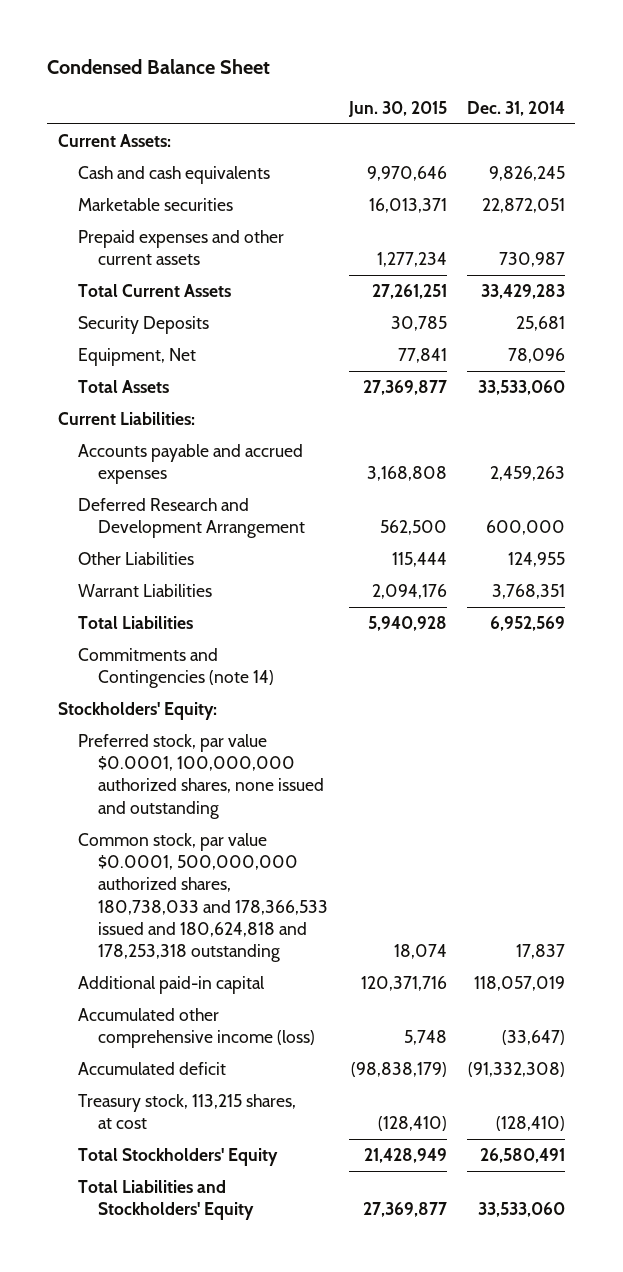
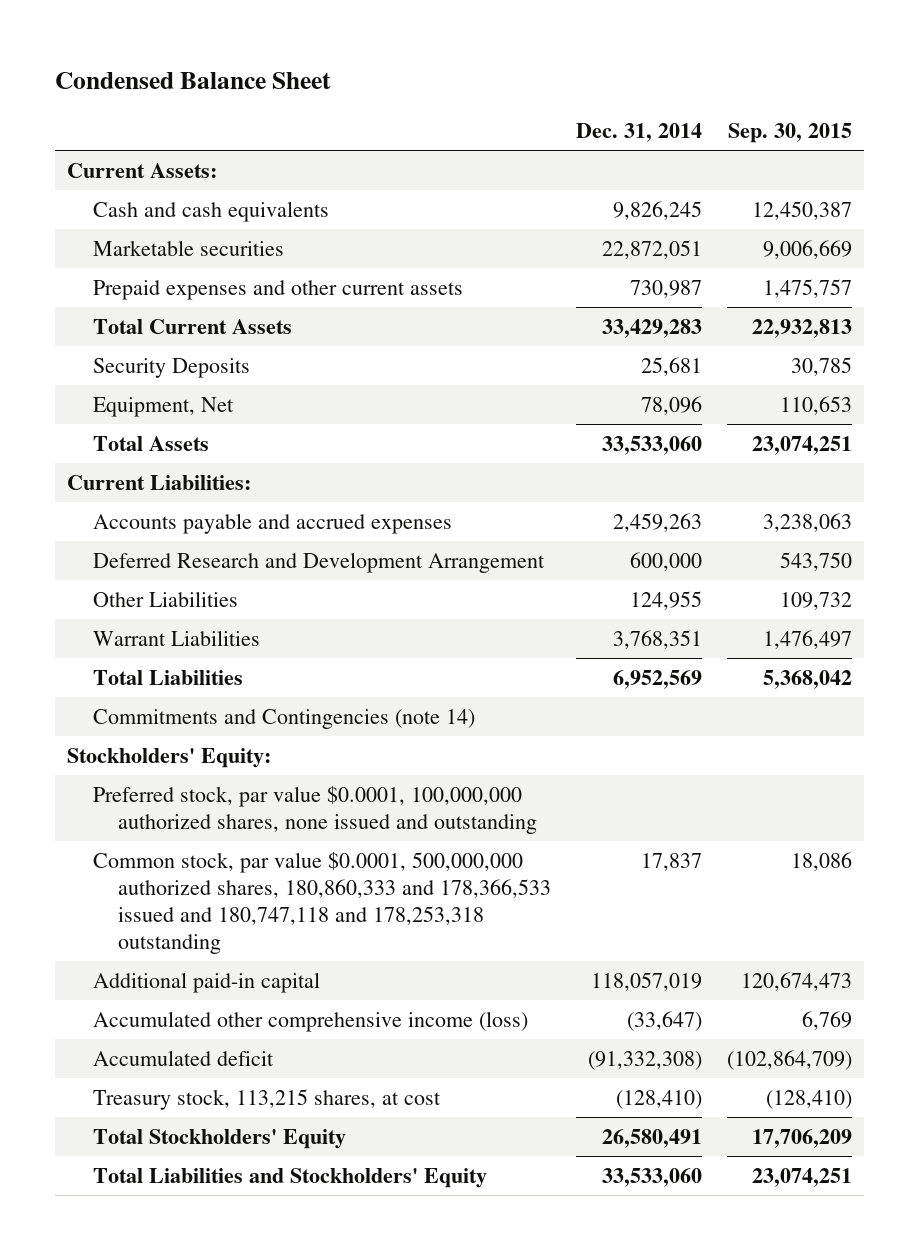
[347,100,447,117] Jun. 30, 2015 -> none
none -> [727,122,852,143] Sep. 30, 2015
[77,833,329,963] Common stock, par value $0.0001, 500,000,000 authorized shares, 180,738,033 and 178,366,533 issued and 180,624,818 and 178,253,318 outstanding -> [92,851,552,955] Common stock, par value $0.0001, 500,000,000 authorized shares, 180,860,333 and 178,366,533 issued and 180,747,118 and 178,253,318 outstanding

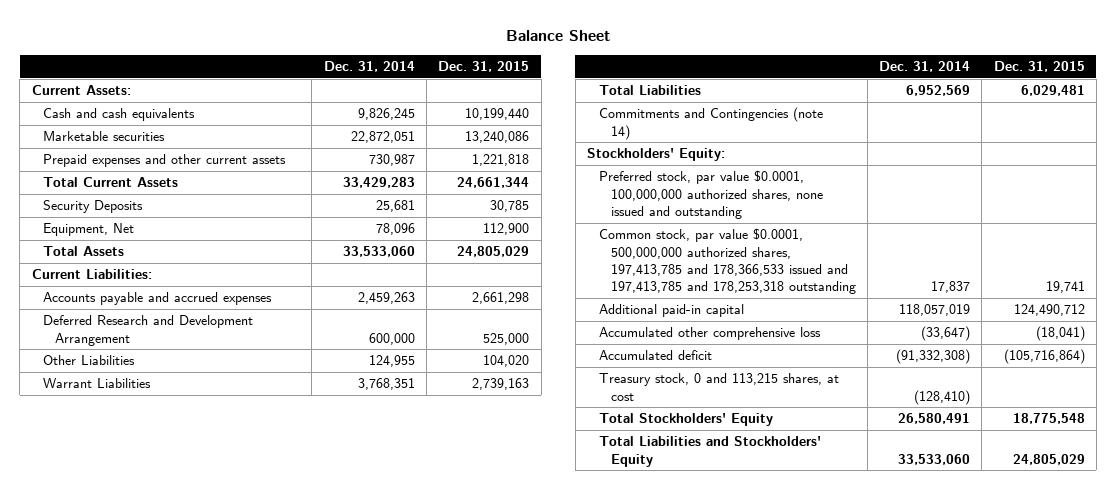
[54,72,331,90] Condensed Balance Sheet -> [506,30,611,42] Balance Sheet
[727,122,852,143] Sep. 30, 2015 -> none
none -> [438,61,530,73] Dec. 31, 2015
[92,851,552,955] Common stock, par value $0.0001, 500,000,000 authorized shares, 180,860,333 and 178,366,533 issued and 180,747,118 and 178,253,318 outstanding -> [598,228,856,295] Common stock, par value $0.0001, 500,000,000 authorized shares, 197,413,785 and 178,366,533 issued and 197,413,785 and 178,253,318 outstanding
[92,1010,528,1032] Accumulated other comprehensive income (loss) -> [598,327,821,341] Accumulated other comprehensive loss
[92,1088,441,1110] Treasury stock, 113,215 shares, at cost -> [598,373,839,401] Treasury stock, 0 and 113,215 shares, at cost

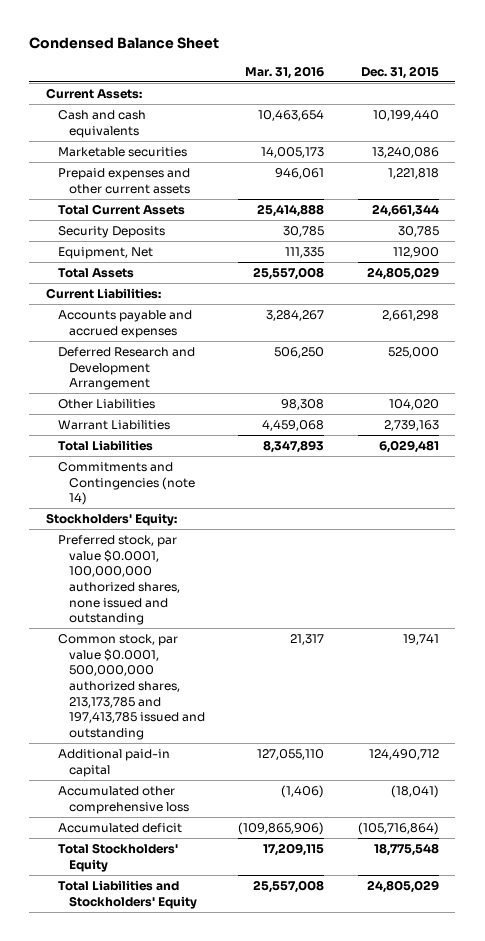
[506,30,611,42] Balance Sheet -> [29,37,220,50] Condensed Balance Sheet
[323,61,415,73] Dec. 31, 2014 -> none
none -> [245,65,325,79] Mar. 31, 2016
[598,228,856,295] Common stock, par value $0.0001, 500,000,000 authorized shares, 197,413,785 and 178,366,533 issued and 197,413,785 and 178,253,318 outstanding -> [57,633,206,741] Common stock, par value $0.0001, 500,000,000 authorized shares, 213,173,785 and 197,413,785 issued and outstanding
[598,373,839,401] Treasury stock, 0 and 113,215 shares, at cost -> none

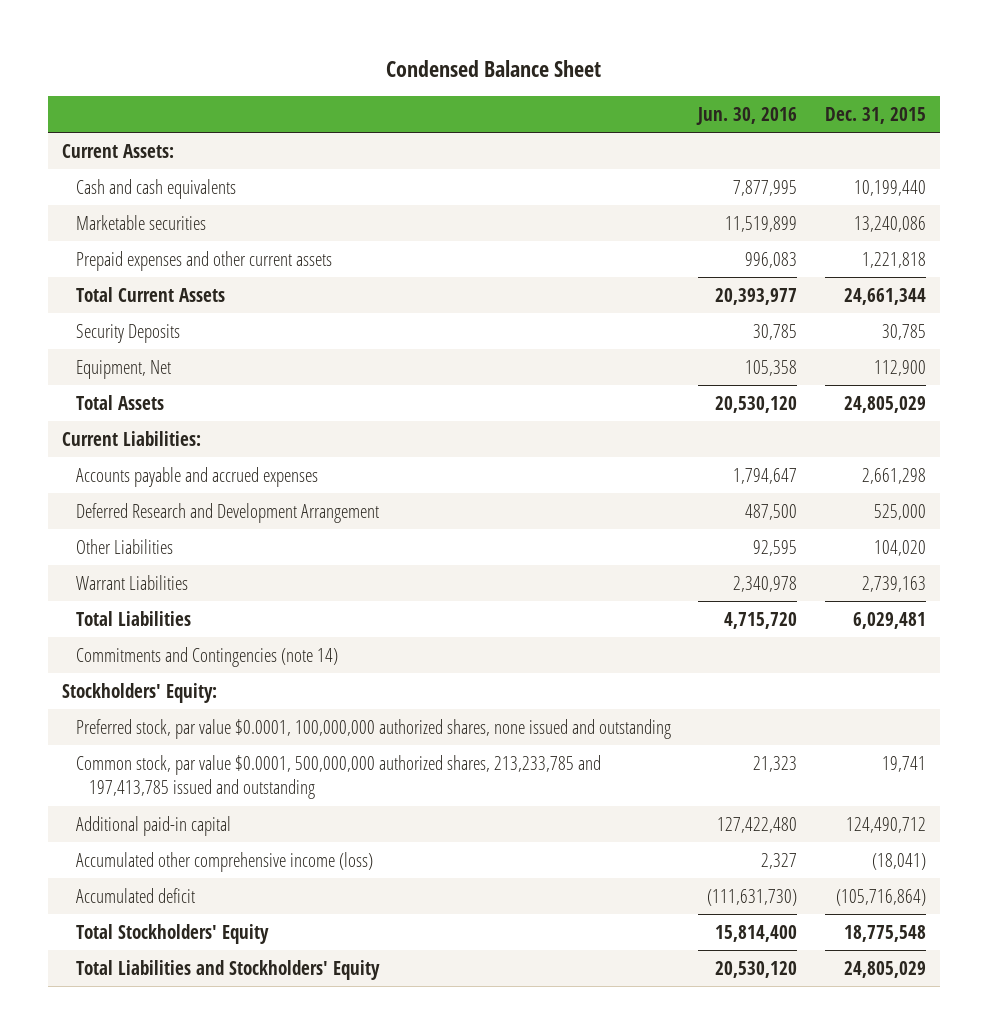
[245,65,325,79] Mar. 31, 2016 -> none
none -> [696,106,798,125] Jun. 30, 2016
[57,633,206,741] Common stock, par value $0.0001, 500,000,000 authorized shares, 213,173,785 and 197,413,785 issued and outstanding -> [75,754,601,800] Common stock, par value $0.0001, 500,000,000 authorized shares, 213,233,785 and 197,413,785 issued and outstanding
[57,785,190,814] Accumulated other comprehensive loss -> [75,851,373,872] Accumulated other comprehensive income (loss)

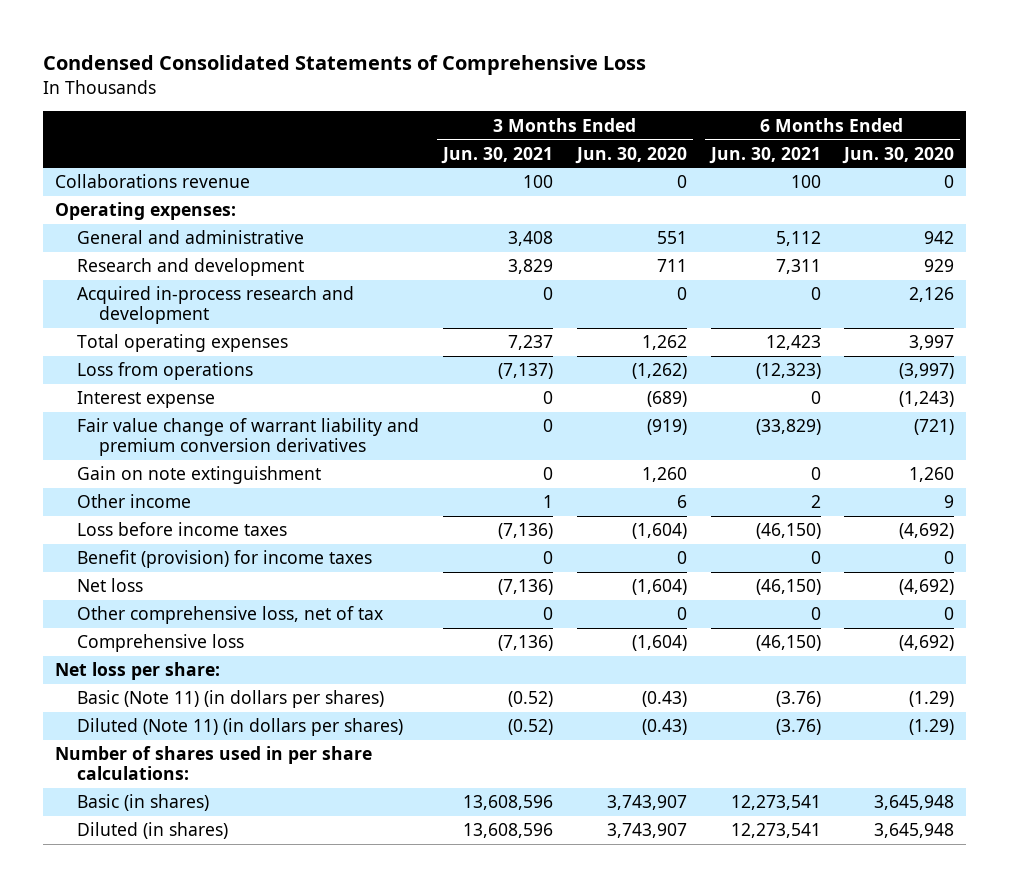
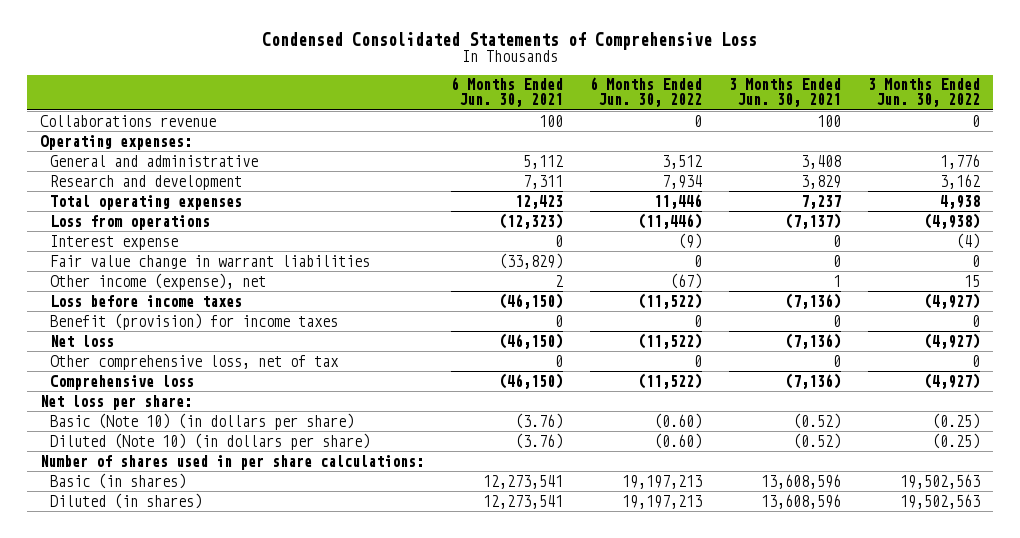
[574,146,687,164] Jun. 30, 2020 -> none
[842,146,955,164] Jun. 30, 2020 -> none
none -> [590,77,703,108] 6 Months Ended Jun. 30, 2022
none -> [867,78,980,108] 3 Months Ended Jun. 30, 2022
[77,286,355,325] Acquired in-process research and development -> none
[77,466,322,485] Gain on note extinguishment -> none
[77,418,420,457] Fair value change of warrant liability and premium conversion derivatives -> [50,254,371,269] Fair value change in warrant liabilities
[77,494,192,509] Other income -> [50,272,267,290] Other income (expense), net
[77,690,385,709] Basic (Note 11) (in dollars per shares) -> [50,412,355,430] Basic (Note 10) (in dollars per share)
[77,718,404,737] Diluted (Note 11) (in dollars per shares) -> [50,432,371,450] Diluted (Note 10) (in dollars per share)

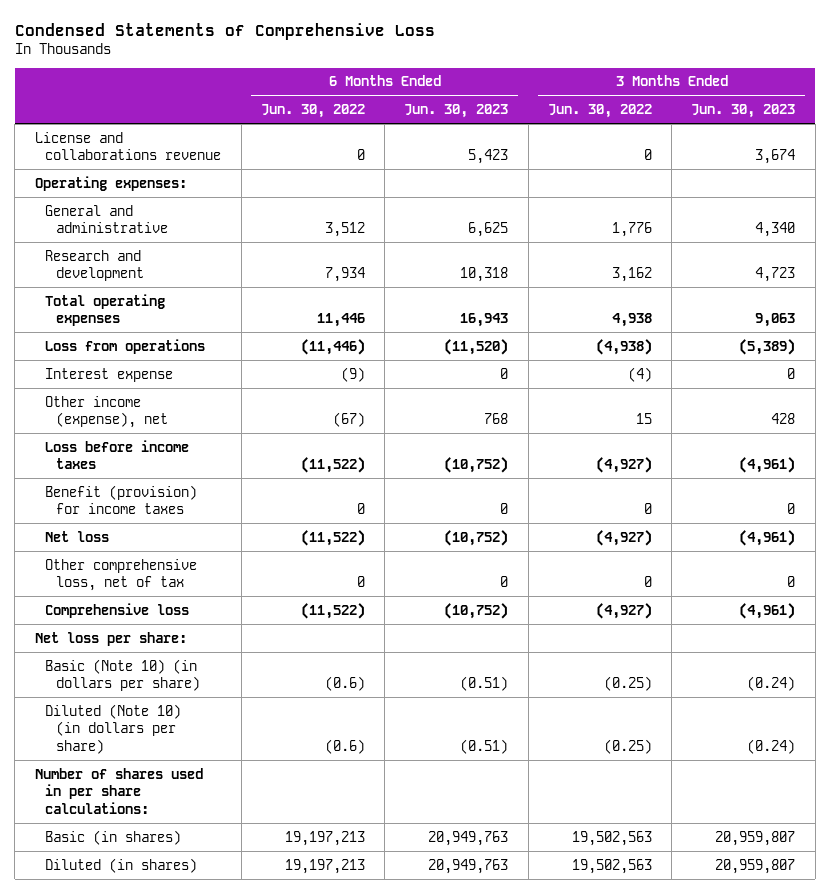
[262,31,758,50] Condensed Consolidated Statements of Comprehensive Loss -> [14,22,435,40] Condensed Statements of Comprehensive Loss
[451,77,564,108] 6 Months Ended Jun. 30, 2021 -> none
[729,78,842,108] 3 Months Ended Jun. 30, 2021 -> none
none -> [404,104,509,119] Jun. 30, 2023
none -> [691,104,796,119] Jun. 30, 2023
[40,114,217,127] Collaborations revenue -> [34,131,222,161] License and collaborations revenue
[50,254,371,269] Fair value change in warrant liabilities -> none
[654,412,703,429] (0.60) -> [324,676,365,692] (0.6)
[654,432,703,449] (0.60) -> [324,738,365,754] (0.6)

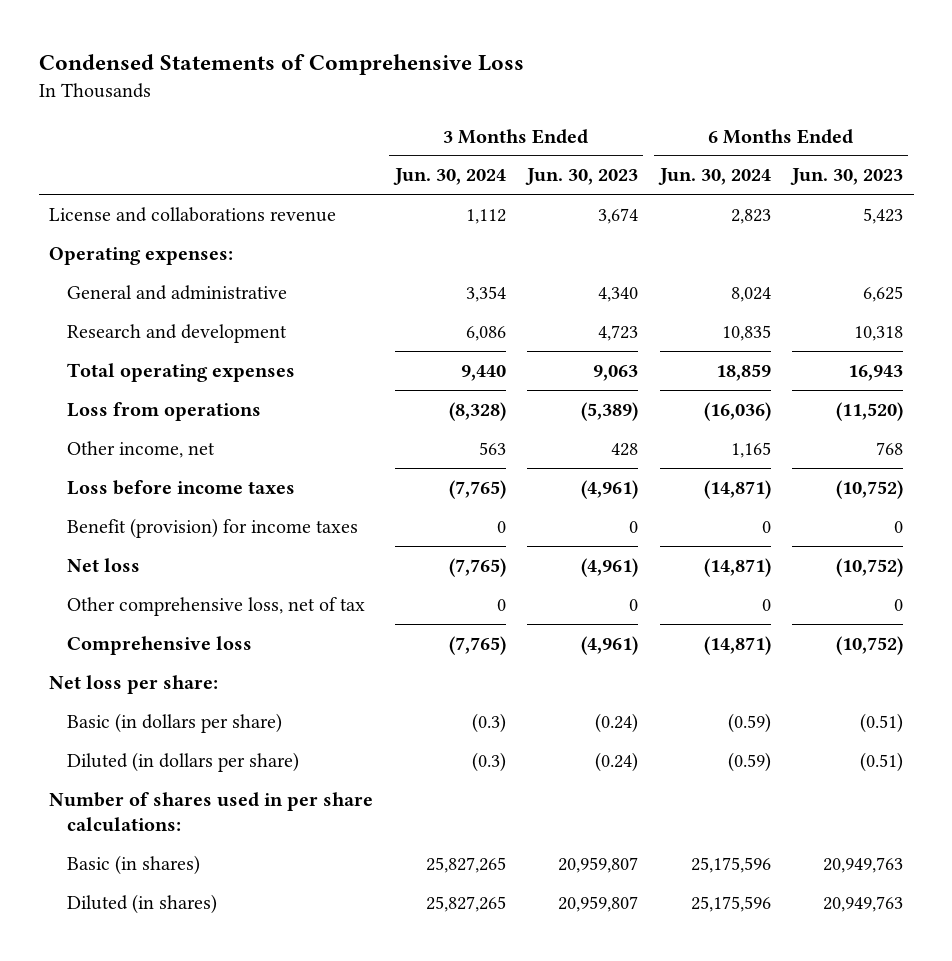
[260,104,365,119] Jun. 30, 2022 -> none
[547,104,652,119] Jun. 30, 2022 -> none
none -> [392,168,506,186] Jun. 30, 2024
none -> [657,168,771,186] Jun. 30, 2024
[45,367,174,382] Interest expense -> none
[45,395,169,429] Other income (expense), net -> [66,440,215,458] Other income, net
[45,658,201,692] Basic (Note 10) (in dollars per share) -> [66,712,282,733] Basic (in dollars per share)
[45,703,182,754] Diluted (Note 10) (in dollars per share) -> [66,751,299,772] Diluted (in dollars per share)

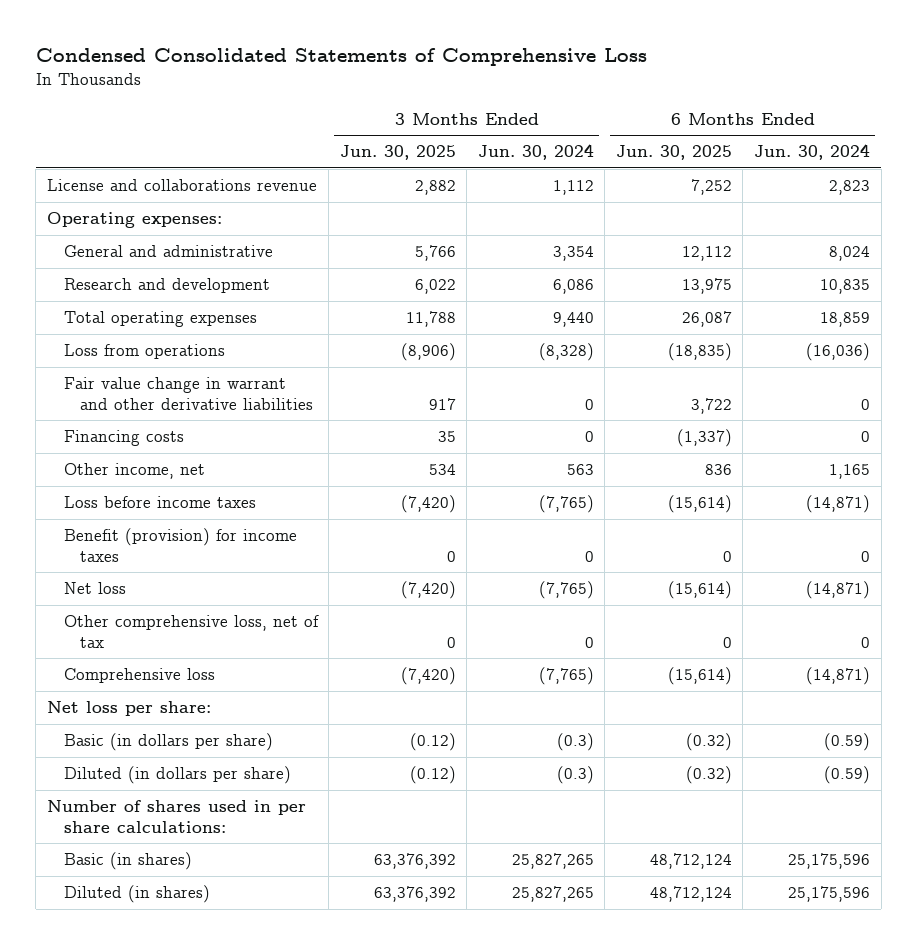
[38,53,524,75] Condensed Statements of Comprehensive Loss -> [35,48,647,67] Condensed Consolidated Statements of Comprehensive Loss
[525,168,639,186] Jun. 30, 2023 -> none
[789,168,903,186] Jun. 30, 2023 -> none
none -> [339,145,456,161] Jun. 30, 2025
none -> [615,145,732,161] Jun. 30, 2025
none -> [63,377,314,410] Fair value change in warrant and other derivative liabilities
none -> [63,430,184,447] Financing costs

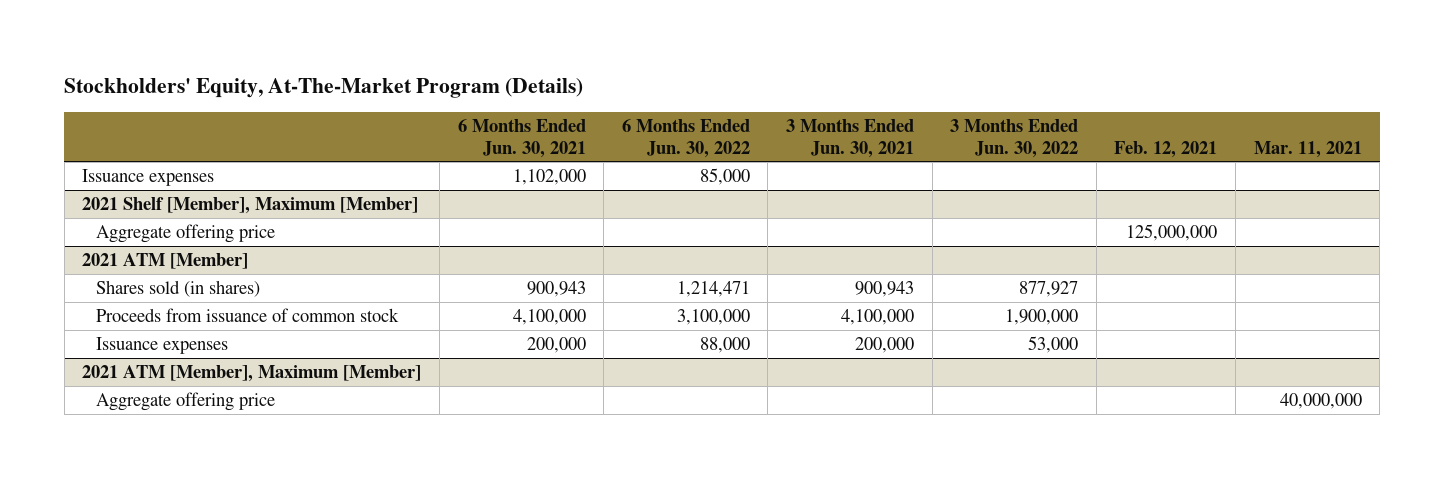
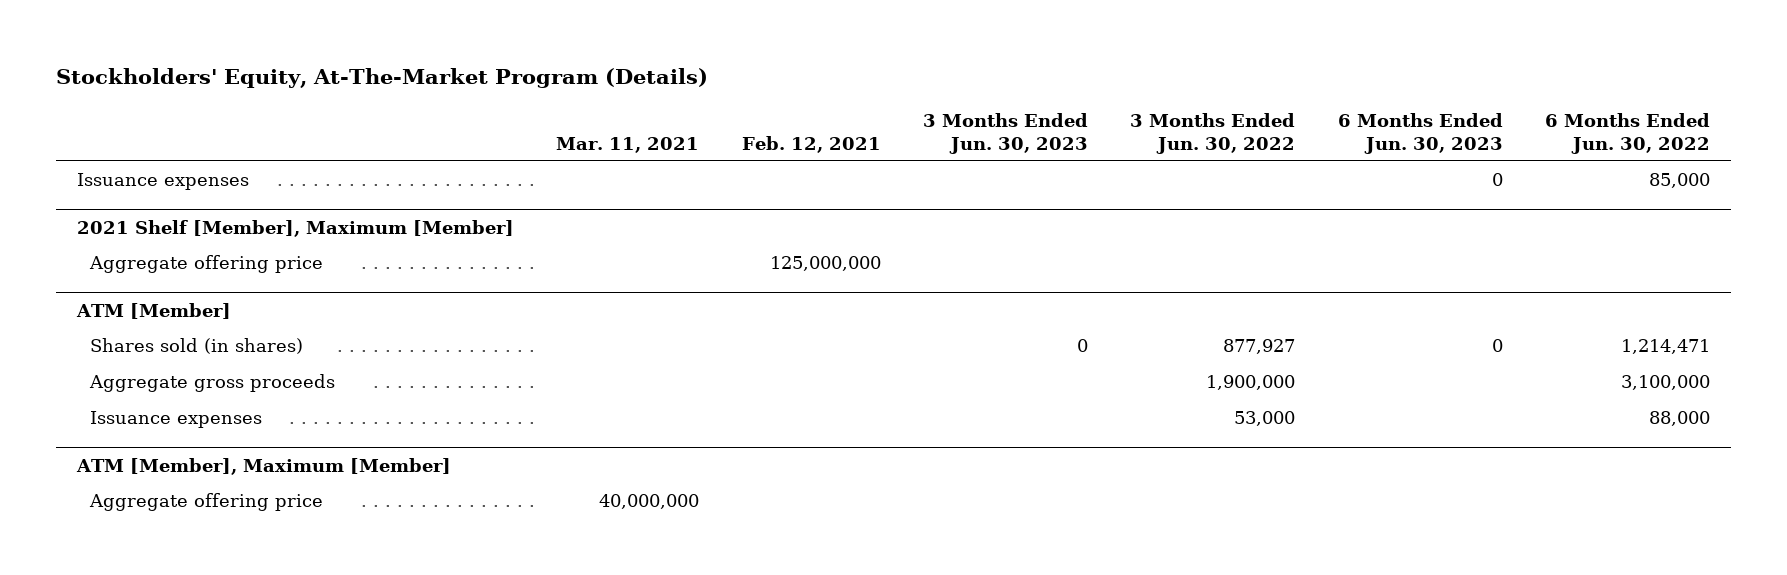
[457,118,586,158] 6 Months Ended Jun. 30, 2021 -> none
[786,118,915,158] 3 Months Ended Jun. 30, 2021 -> none
none -> [923,112,1089,154] 3 Months Ended Jun. 30, 2023
none -> [1337,112,1503,154] 6 Months Ended Jun. 30, 2023
[82,252,249,269] 2021 ATM [Member] -> [76,303,232,320] ATM [Member]
[95,307,399,322] Proceeds from issuance of common stock -> [88,374,335,393] Aggregate gross proceeds
[82,364,422,382] 2021 ATM [Member], Maximum [Member] -> [76,458,452,476] ATM [Member], Maximum [Member]

